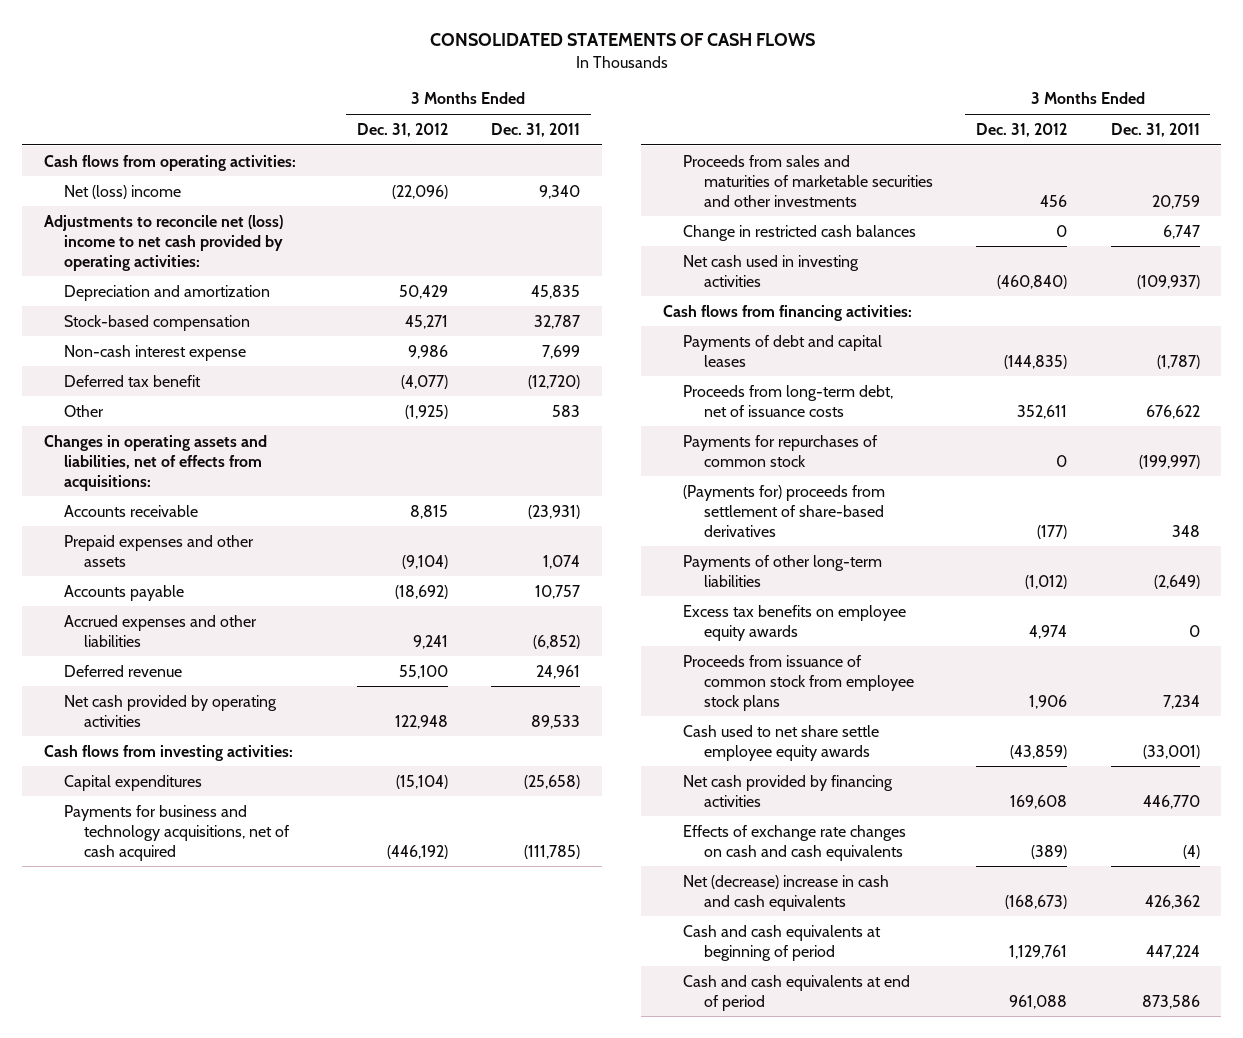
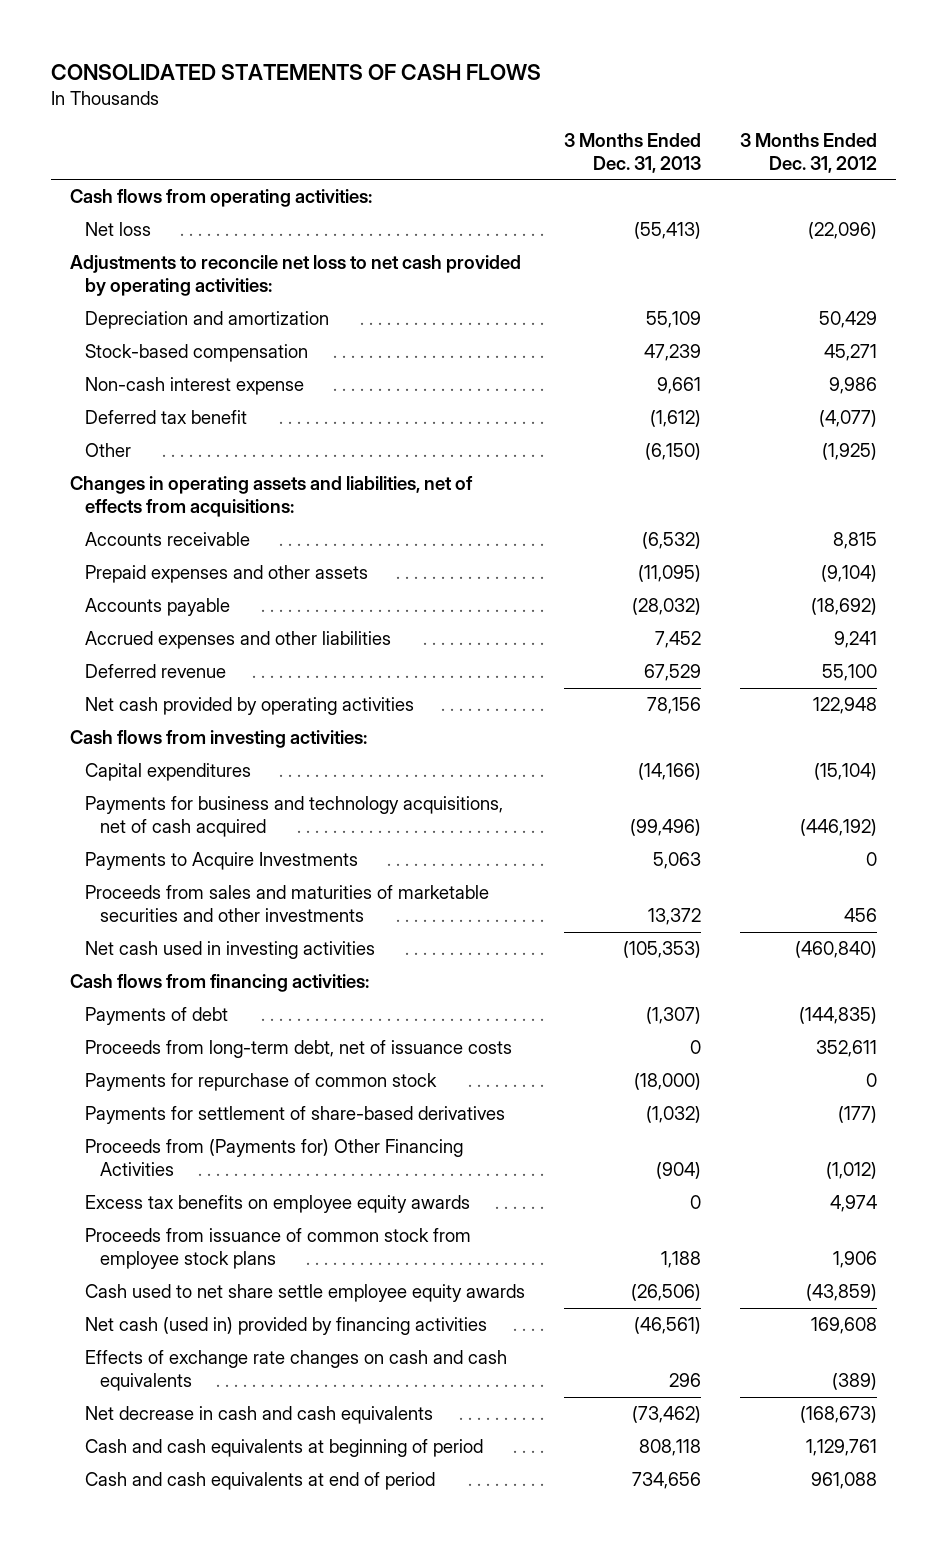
[490,122,580,137] Dec. 31, 2011 -> none
none -> [563,133,701,173] 3 Months Ended Dec. 31, 2013
[63,184,181,199] Net (loss) income -> [85,222,152,237] Net loss
[43,214,283,271] Adjustments to reconcile net (loss) income to net cash provided by operating activities: -> [70,255,522,296] Adjustments to reconcile net loss to net cash provided by operating activities:
none -> [85,852,359,871] Payments to Acquire Investments
[683,224,917,241] Change in restricted cash balances -> none
[683,334,883,367] Payments of debt and capital leases -> [85,1007,229,1026] Payments of debt
[683,434,879,467] Payments for repurchases of common stock -> [85,1073,438,1092] Payments for repurchase of common stock
[683,484,886,537] (Payments for) proceeds from settlement of share-based derivatives -> [85,1106,506,1125] Payments for settlement of share-based derivatives
[683,554,883,587] Payments of other long-term liabilities -> [85,1139,464,1176] Proceeds from (Payments for) Other Financing Activities
[683,774,894,807] Net cash provided by financing activities -> [85,1317,488,1336] Net cash (used in) provided by financing activities
[683,874,890,911] Net (decrease) increase in cash and cash equivalents -> [85,1406,434,1425] Net decrease in cash and cash equivalents

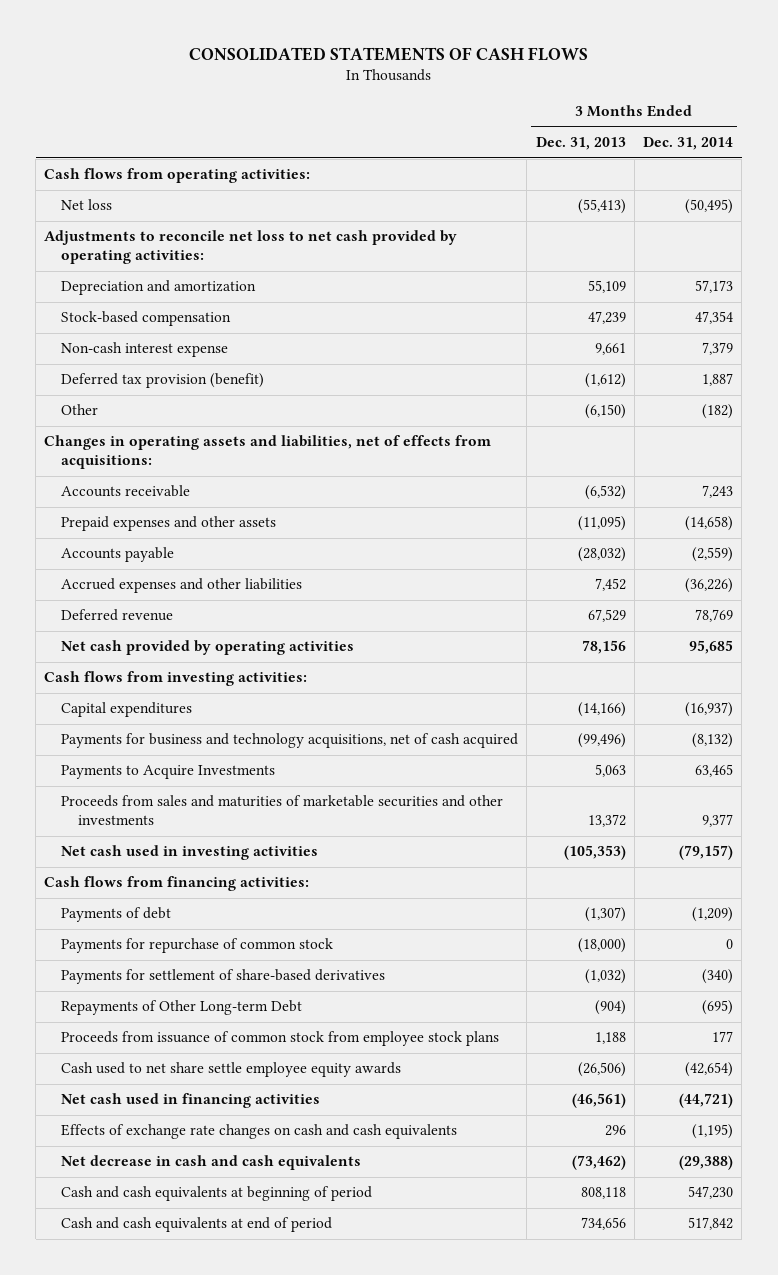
[739,133,877,173] 3 Months Ended Dec. 31, 2012 -> none
none -> [643,137,734,151] Dec. 31, 2014
[85,410,248,425] Deferred tax benefit -> [61,373,265,389] Deferred tax provision (benefit)
[85,1040,513,1059] Proceeds from long-term debt, net of issuance costs -> none
[85,1139,464,1176] Proceeds from (Payments for) Other Financing Activities -> none
[85,1195,471,1214] Excess tax benefits on employee equity awards -> none
none -> [61,1000,303,1016] Repayments of Other Long-term Debt
[85,1317,488,1336] Net cash (used in) provided by financing activities -> [61,1093,321,1109] Net cash used in financing activities

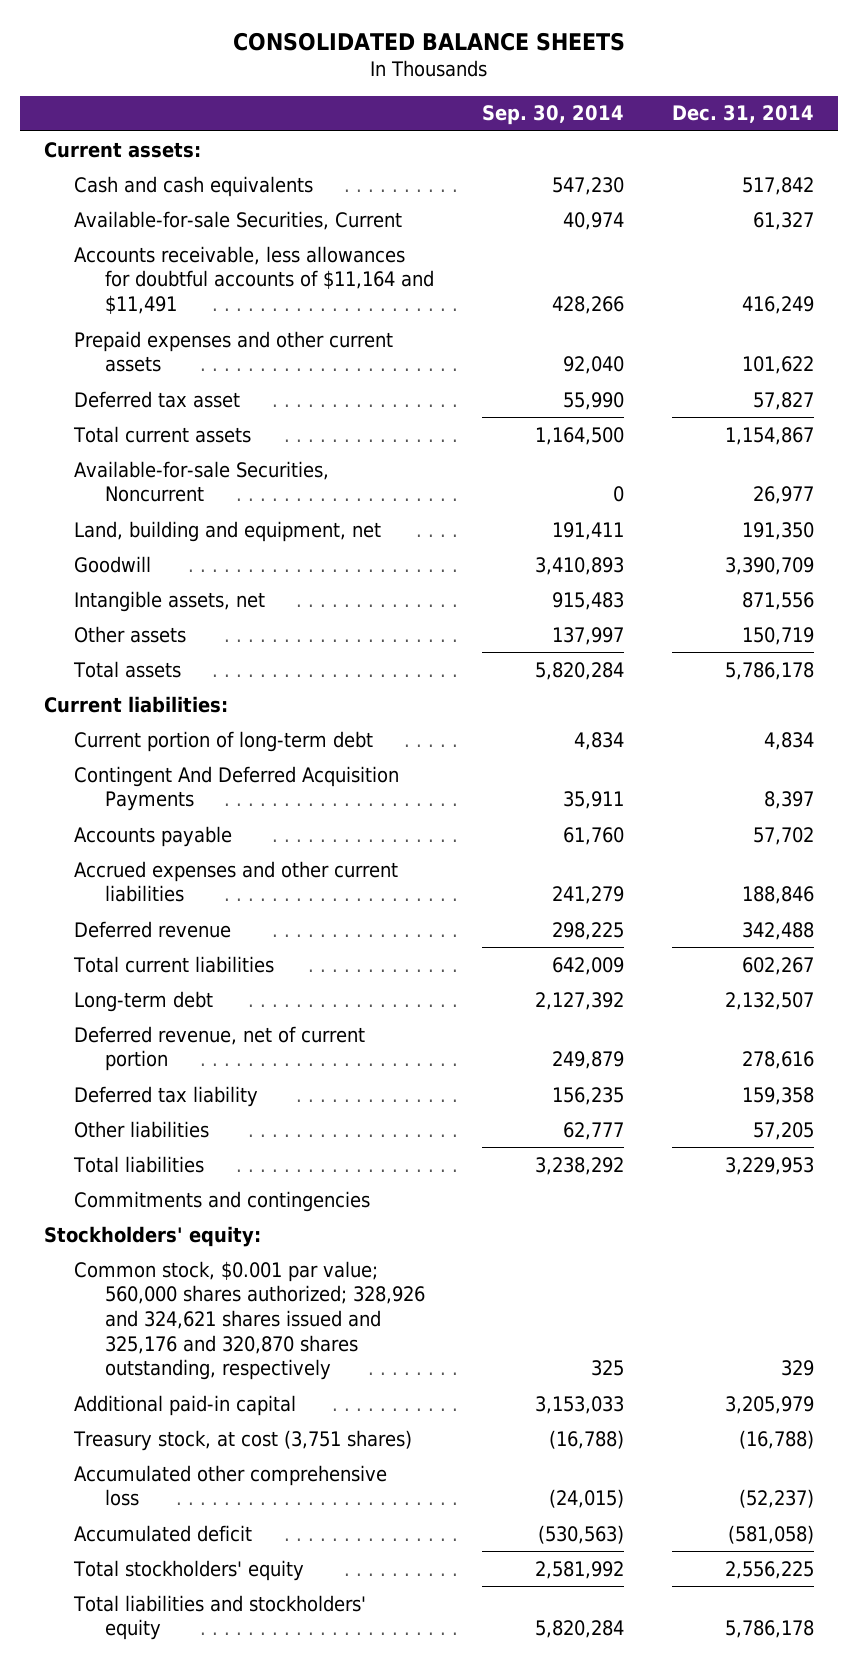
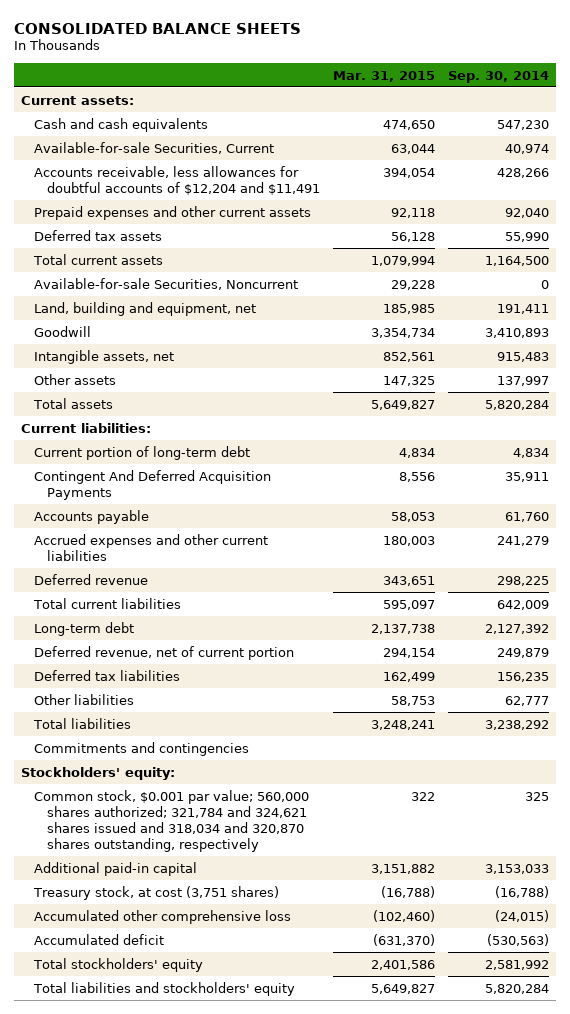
[672,105,815,124] Dec. 31, 2014 -> none
none -> [333,70,436,82] Mar. 31, 2015
[74,245,434,315] Accounts receivable, less allowances for doubtful accounts of $11,164 and $11,491 -> [33,165,321,195] Accounts receivable, less allowances for doubtful accounts of $12,204 and $11,491
[74,390,241,408] Deferred tax asset -> [33,229,162,241] Deferred tax assets
[74,1085,259,1107] Deferred tax liability -> [33,669,180,681] Deferred tax liabilities
[74,1260,425,1381] Common stock, $0.001 par value; 560,000 shares authorized; 328,926 and 324,621 shares issued and 325,176 and 320,870 shares outstanding, respectively -> [33,789,309,852] Common stock, $0.001 par value; 560,000 shares authorized; 321,784 and 324,621 shares issued and 318,034 and 320,870 shares outstanding, respectively

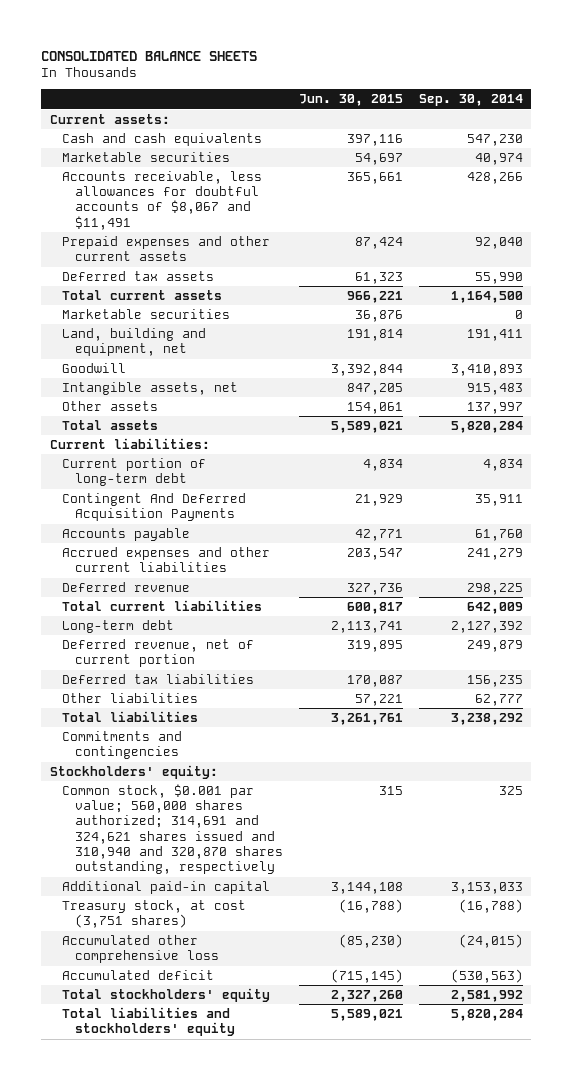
[333,70,436,82] Mar. 31, 2015 -> none
none -> [298,94,403,107] Jun. 30, 2015
[33,141,274,154] Available-for-sale Securities, Current -> [62,152,231,163] Marketable securities
[33,165,321,195] Accounts receivable, less allowances for doubtful accounts of $12,204 and $11,491 -> [62,171,263,230] Accounts receivable, less allowances for doubtful accounts of $8,067 and $11,491
[33,277,298,290] Available-for-sale Securities, Noncurrent -> [62,309,231,320] Marketable securities
[33,789,309,852] Common stock, $0.001 par value; 560,000 shares authorized; 321,784 and 324,621 shares issued and 318,034 and 320,870 shares outstanding, respectively -> [62,784,283,875] Common stock, $0.001 par value; 560,000 shares authorized; 314,691 and 324,621 shares issued and 310,940 and 320,870 shares outstanding, respectively

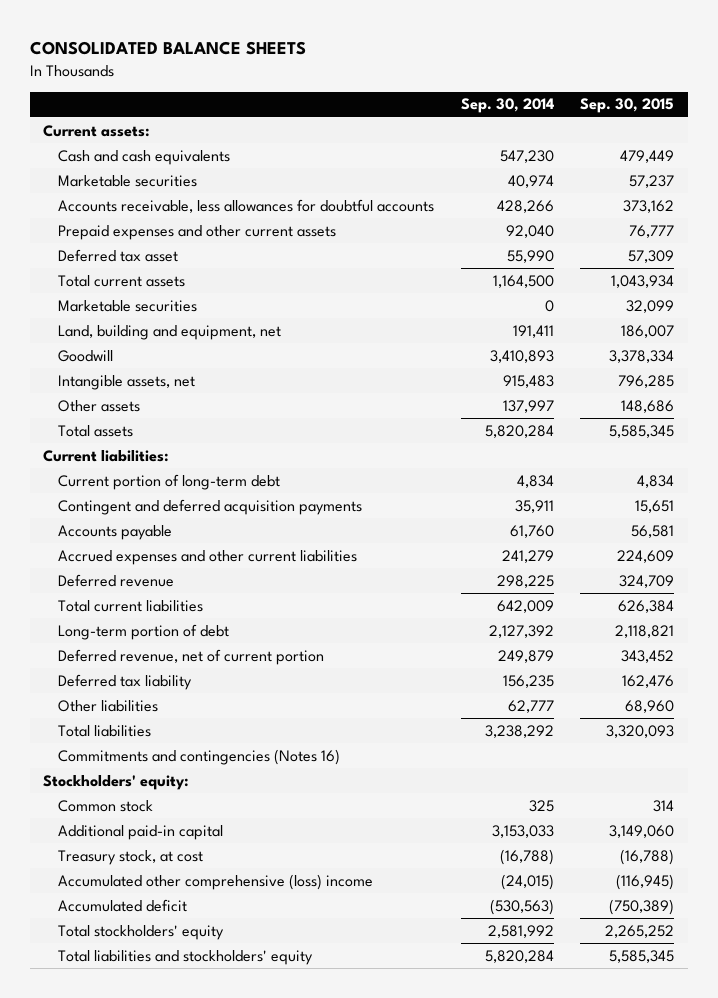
[298,94,403,107] Jun. 30, 2015 -> none
none -> [580,98,675,114] Sep. 30, 2015
[62,171,263,230] Accounts receivable, less allowances for doubtful accounts of $8,067 and $11,491 -> [57,198,434,213] Accounts receivable, less allowances for doubtful accounts
[62,271,215,282] Deferred tax assets -> [57,248,178,262] Deferred tax asset
[62,493,247,522] Contingent And Deferred Acquisition Payments -> [57,498,362,515] Contingent and deferred acquisition payments
[62,620,175,634] Long-term debt -> [57,623,229,640] Long-term portion of debt
[62,674,255,685] Deferred tax liabilities -> [57,673,192,690] Deferred tax liability
[62,731,183,760] Commitments and contingencies -> [57,748,340,765] Commitments and contingencies (Notes 16)
[62,784,283,875] Common stock, $0.001 par value; 560,000 shares authorized; 314,691 and 324,621 shares issued and 310,940 and 320,870 shares outstanding, respectively -> [57,799,153,812] Common stock
[62,900,247,929] Treasury stock, at cost (3,751 shares) -> [57,849,203,865] Treasury stock, at cost
[62,935,219,964] Accumulated other comprehensive loss -> [57,873,373,890] Accumulated other comprehensive (loss) income

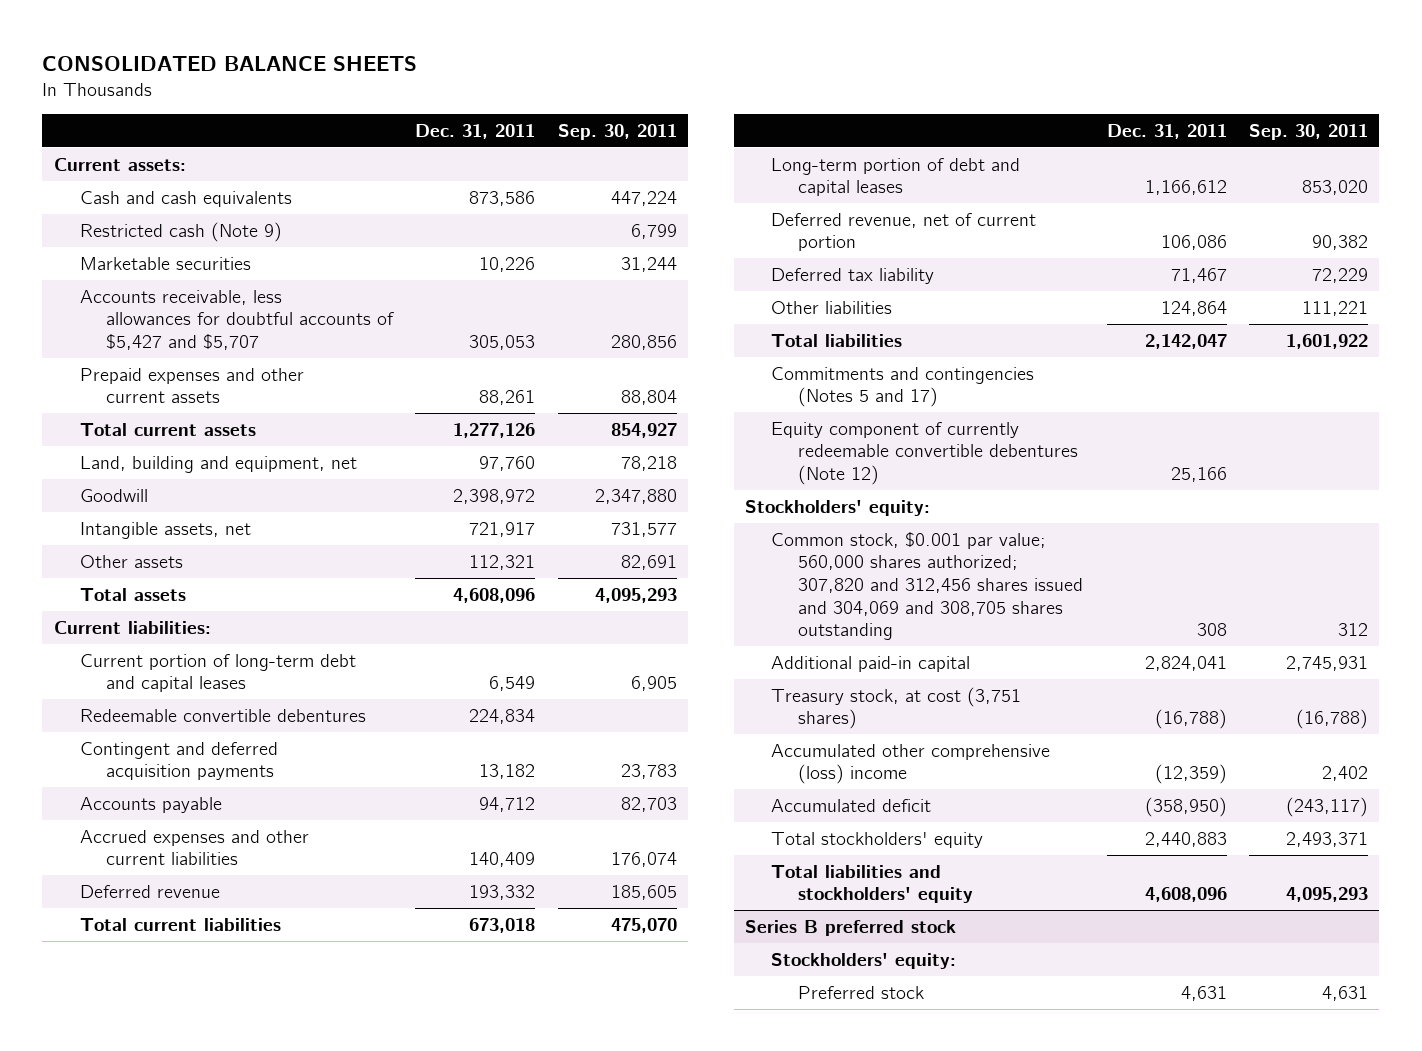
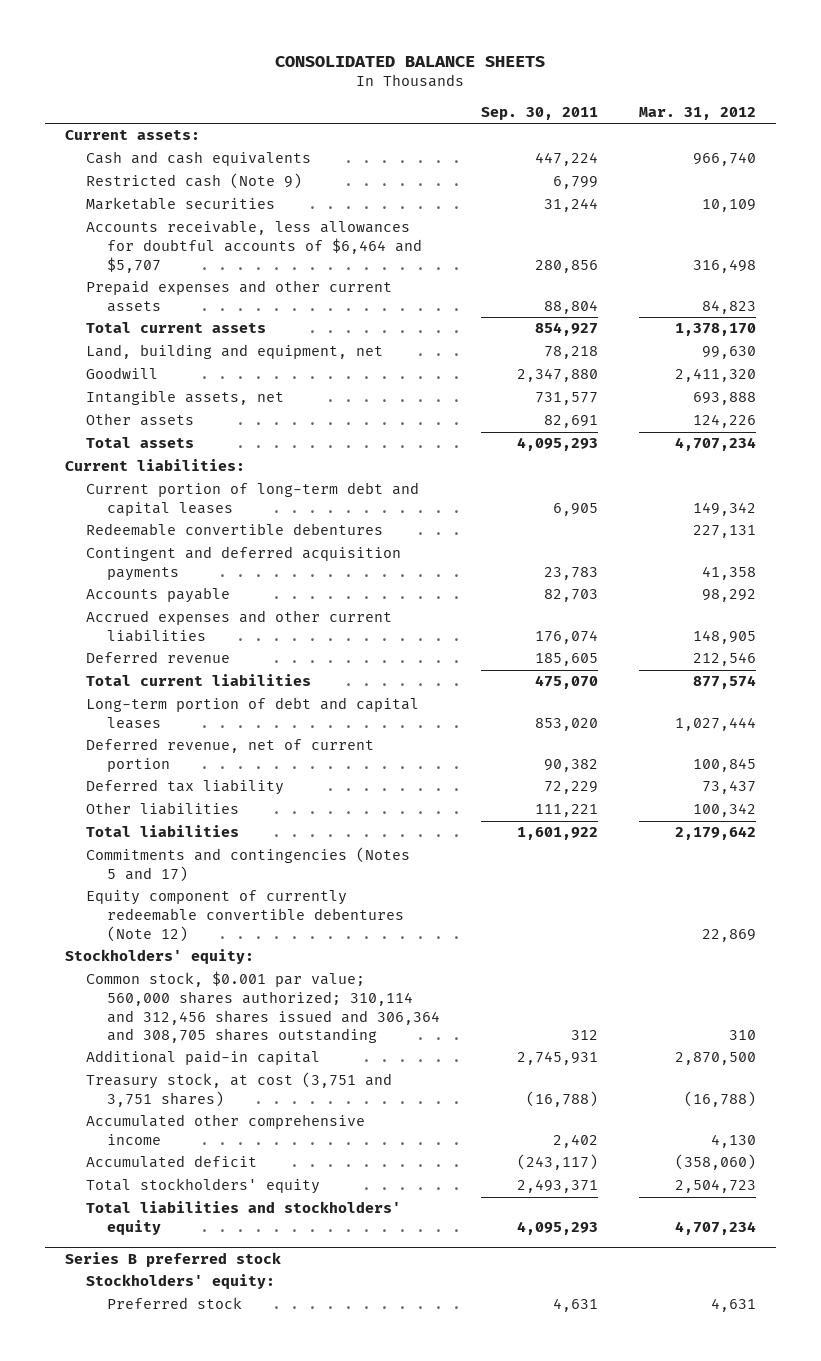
[415,123,536,139] Dec. 31, 2011 -> none
none -> [638,106,756,120] Mar. 31, 2012
[79,289,395,350] Accounts receivable, less allowances for doubtful accounts of $5,427 and $5,707 -> [86,220,423,273] Accounts receivable, less allowances for doubtful accounts of $6,464 and $5,707
[771,531,1083,641] Common stock, $0.001 par value; 560,000 shares authorized; 307,820 and 312,456 shares issued and 304,069 and 308,705 shares outstanding -> [86,971,441,1044] Common stock, $0.001 par value; 560,000 shares authorized; 310,114 and 312,456 shares issued and 306,364 and 308,705 shares outstanding
[771,686,1022,730] Treasury stock, at cost (3,751 shares) -> [86,1072,393,1107] Treasury stock, at cost (3,751 and 3,751 shares)
[771,743,1051,785] Accumulated other comprehensive (loss) income -> [86,1114,366,1145] Accumulated other comprehensive income

